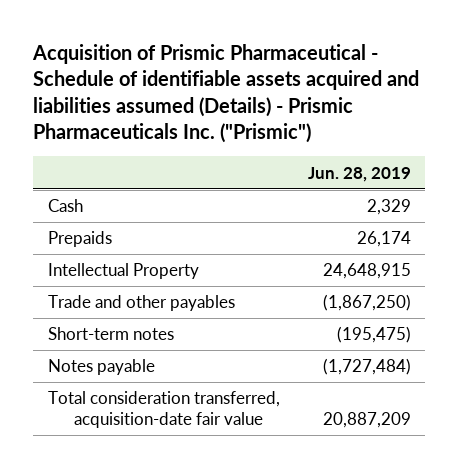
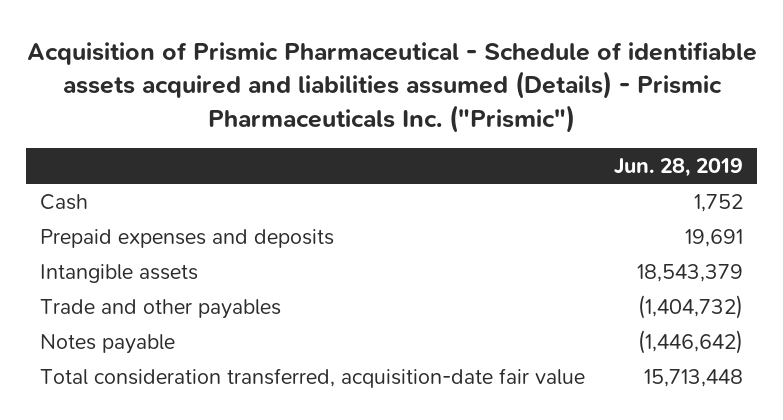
[47,263,199,280] Intellectual Property -> none
[47,327,174,341] Short-term notes -> none
[367,199,412,216] 2,329 -> [694,193,744,212] 1,752
[47,231,112,248] Prepaids -> [40,228,335,248] Prepaid expenses and deposits
[357,231,412,248] 26,174 -> [685,228,744,247] 19,691
none -> [40,263,199,283] Intangible assets
[323,294,412,312] (1,867,250) -> [638,294,744,319] (1,404,732)
[323,358,412,376] (1,727,484) -> [638,329,744,354] (1,446,642)
[323,411,412,428] 20,887,209 -> [644,368,744,387] 15,713,448

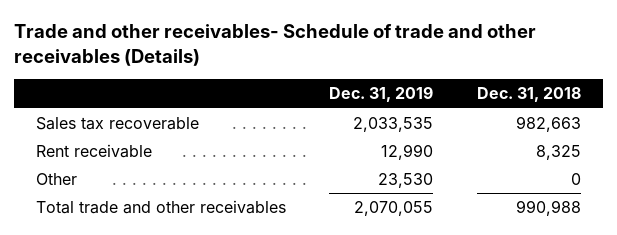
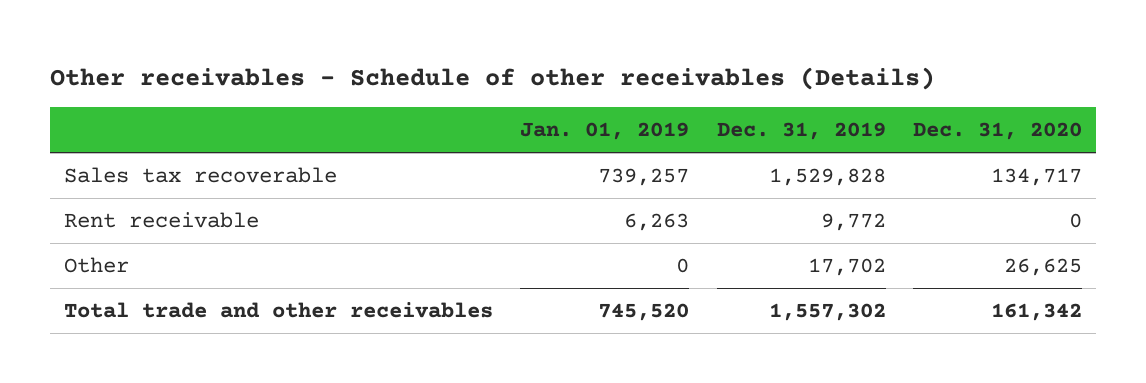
[13,24,536,67] Trade and other receivables- Schedule of trade and other receivables (Details) -> [50,66,936,90] Other receivables - Schedule of other receivables (Details)
[477,87,582,103] Dec. 31, 2018 -> none
none -> [520,122,690,141] Jan. 01, 2019
none -> [912,122,1082,141] Dec. 31, 2020
[353,117,434,133] 2,033,535 -> [768,167,886,186] 1,529,828
[381,144,434,161] 12,990 -> [820,212,886,231] 9,772
[378,173,434,189] 23,530 -> [807,257,886,276] 17,702
[354,201,434,217] 2,070,055 -> [768,302,886,321] 1,557,302

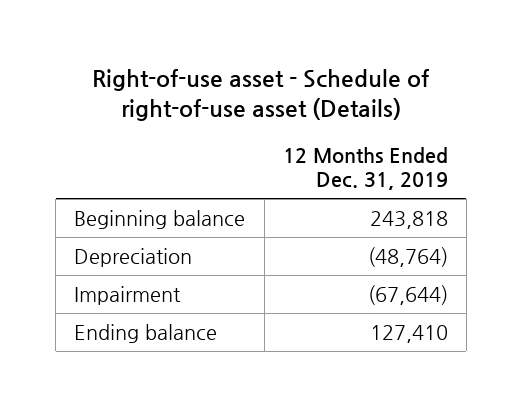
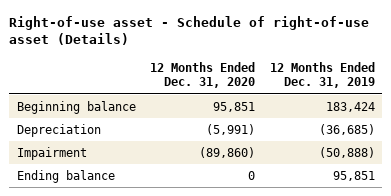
none -> [150,61,256,89] 12 Months Ended Dec. 31, 2020
[369,211,448,230] 243,818 -> [325,101,375,112] 183,424
[367,247,448,268] (48,764) -> [318,123,375,135] (36,685)
[367,285,448,306] (67,644) -> [318,146,375,158] (50,888)
[369,325,448,344] 127,410 -> [332,170,375,181] 95,851

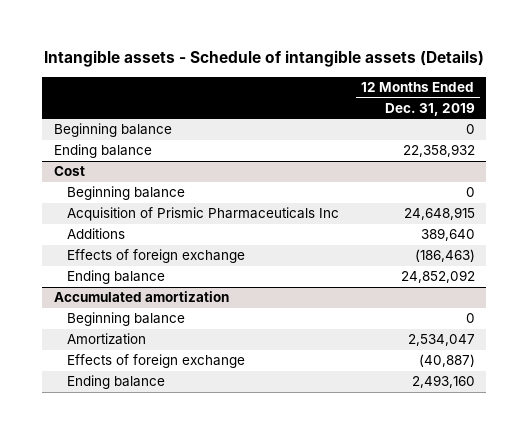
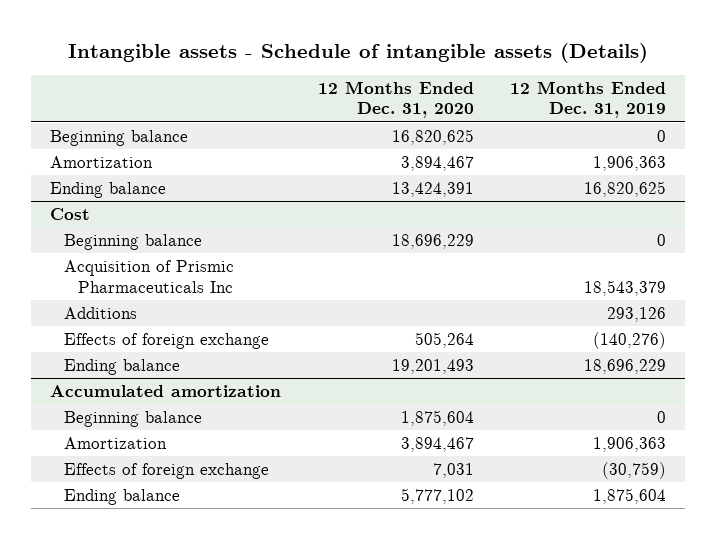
none -> [317,80,474,119] 12 Months Ended Dec. 31, 2020
none -> [49,155,153,168] Amortization
[402,144,475,158] 22,358,932 -> [584,180,667,197] 16,820,625
[403,207,475,221] 24,648,915 -> [584,279,667,296] 18,543,379
[420,228,475,242] 389,640 -> [607,306,667,322] 293,126
[414,249,475,263] (186,463) -> [593,331,667,349] (140,276)
[400,270,475,284] 24,852,092 -> [584,358,667,374] 18,696,229
[407,334,475,347] 2,534,047 -> [593,436,667,452] 1,906,363
[418,354,475,368] (40,887) -> [602,461,667,479] (30,759)
[411,375,475,389] 2,493,160 -> [593,487,667,504] 1,875,604

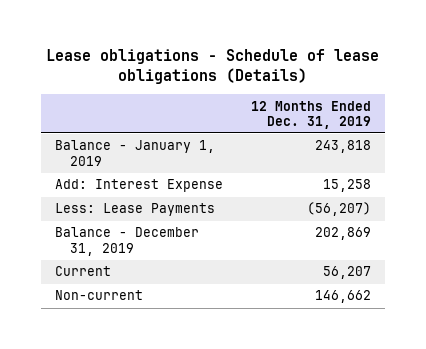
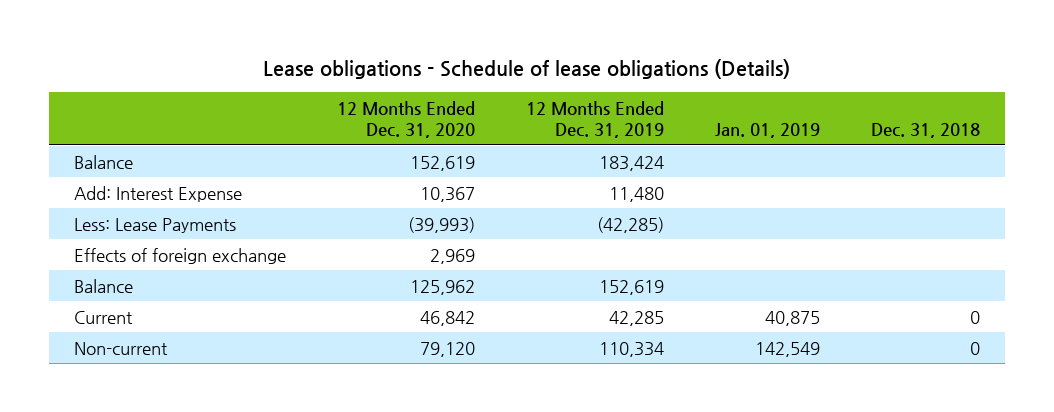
none -> [337,100,476,138] 12 Months Ended Dec. 31, 2020
none -> [714,122,820,138] Jan. 01, 2019
none -> [870,122,980,138] Dec. 31, 2018
[54,140,215,166] Balance - January 1, 2019 -> [74,154,134,169] Balance
[314,140,371,154] 243,818 -> [599,155,665,171] 183,424
[322,179,371,193] 15,258 -> [609,186,665,202] 11,480
[306,202,371,217] (56,207) -> [597,216,665,233] (42,285)
none -> [74,247,287,264] Effects of foreign exchange
[54,227,199,256] Balance - December 31, 2019 -> [74,278,134,293] Balance
[314,227,371,241] 202,869 -> [599,279,665,295] 152,619
[322,266,371,280] 56,207 -> [609,310,665,326] 42,285
[314,290,371,304] 146,662 -> [599,341,665,357] 110,334

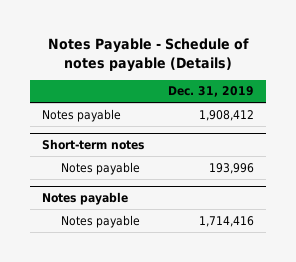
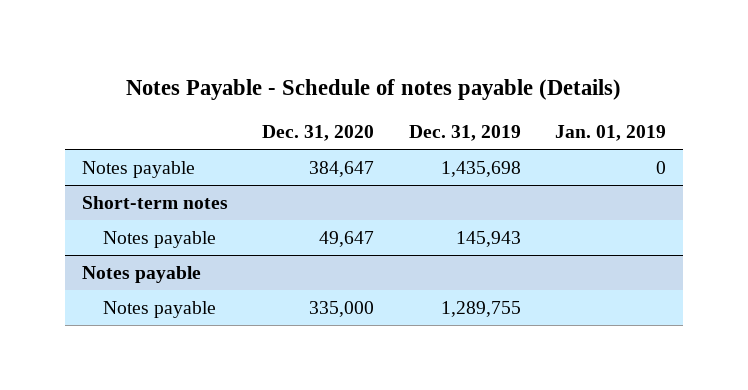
none -> [262,125,375,142] Dec. 31, 2020
none -> [555,125,667,142] Jan. 01, 2019
[199,109,255,121] 1,908,412 -> [440,160,521,177] 1,435,698
[209,162,255,174] 193,996 -> [455,230,521,247] 145,943
[199,215,255,227] 1,714,416 -> [440,300,521,317] 1,289,755

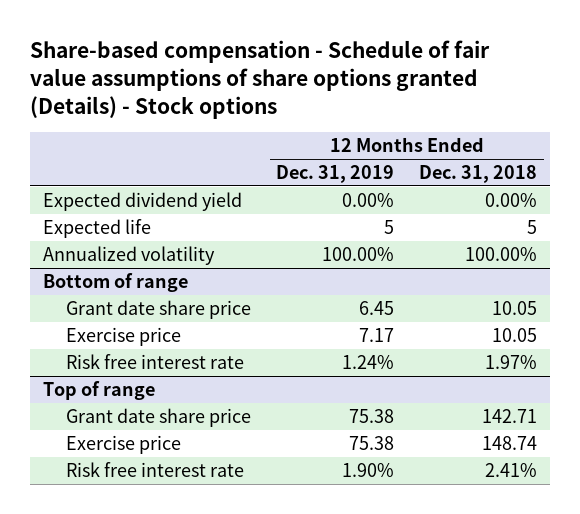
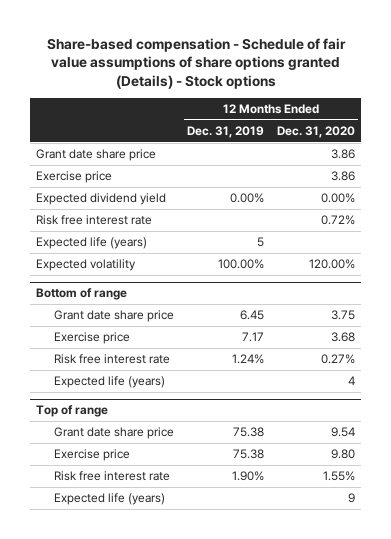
[419,165,538,184] Dec. 31, 2018 -> none
none -> [276,125,355,138] Dec. 31, 2020
none -> [36,149,157,162] Grant date share price
none -> [36,171,113,184] Exercise price
none -> [36,215,153,226] Risk free interest rate
[42,218,151,238] Expected life -> [36,237,148,250] Expected life (years)
[42,245,215,265] Annualized volatility -> [36,259,137,272] Expected volatility
none -> [54,376,166,389] Expected life (years)
none -> [54,493,166,506] Expected life (years)

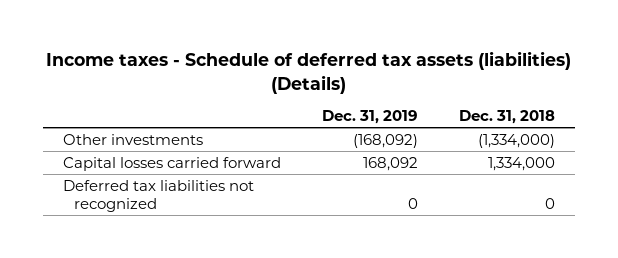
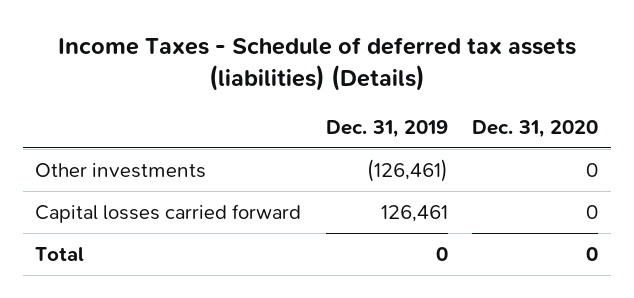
[46,51,572,94] Income taxes - Schedule of deferred tax assets (liabilities) (Details) -> [57,37,576,91] Income Taxes - Schedule of deferred tax assets (liabilities) (Details)
[458,110,555,125] Dec. 31, 2018 -> none
none -> [472,119,599,138] Dec. 31, 2020
[353,133,419,148] (168,092) -> [366,158,448,182] (126,461)
[363,156,419,171] 168,092 -> [380,204,448,222] 126,461
[63,179,255,212] Deferred tax liabilities not recognized -> [35,246,85,261] Total

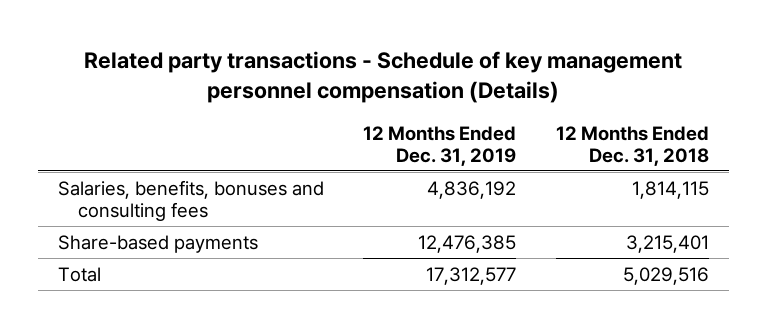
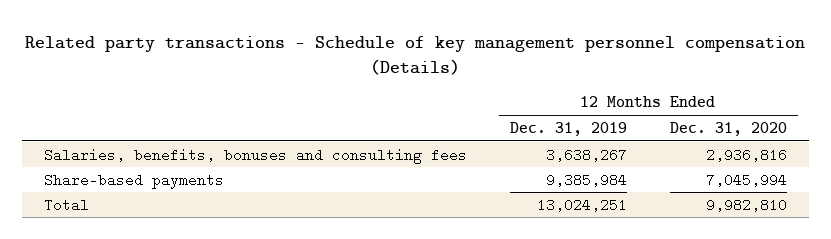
[555,125,709,166] 12 Months Ended Dec. 31, 2018 -> none
none -> [669,121,787,136] Dec. 31, 2020
[427,180,517,199] 4,836,192 -> [545,147,627,162] 3,638,267
[418,234,517,253] 12,476,385 -> [545,172,627,187] 9,385,984
[426,266,517,285] 17,312,577 -> [536,197,627,212] 13,024,251

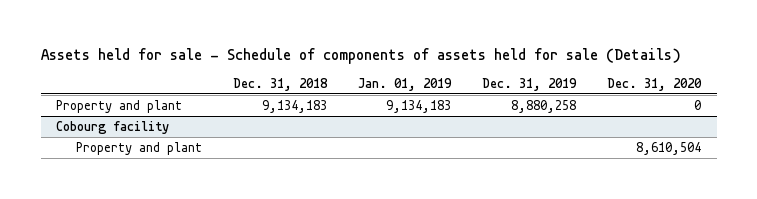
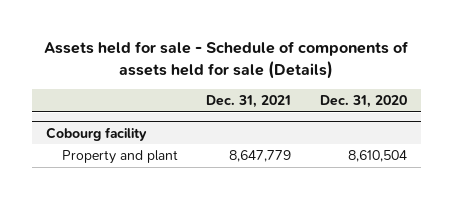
[232,77,328,91] Dec. 31, 2018 -> none
[357,77,452,91] Jan. 01, 2019 -> none
[482,77,578,91] Dec. 31, 2019 -> none
none -> [206,95,292,109] Dec. 31, 2021
[56,99,183,113] Property and plant -> none

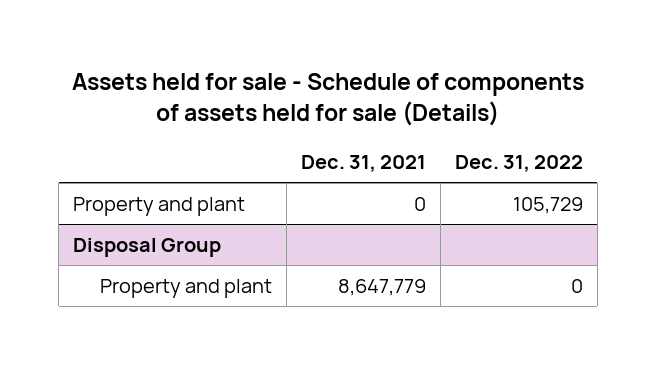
[320,95,408,109] Dec. 31, 2020 -> none
none -> [454,155,583,173] Dec. 31, 2022
none -> [73,196,246,216] Property and plant
[45,126,147,141] Cobourg facility -> [73,237,222,257] Disposal Group

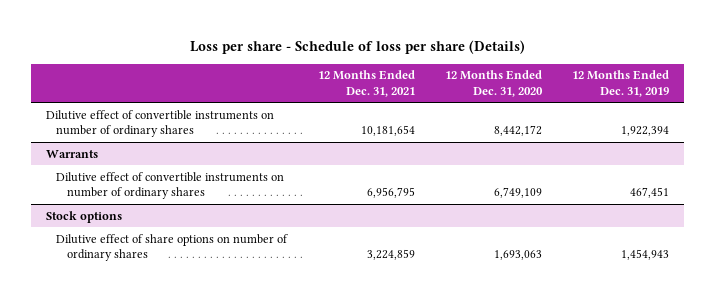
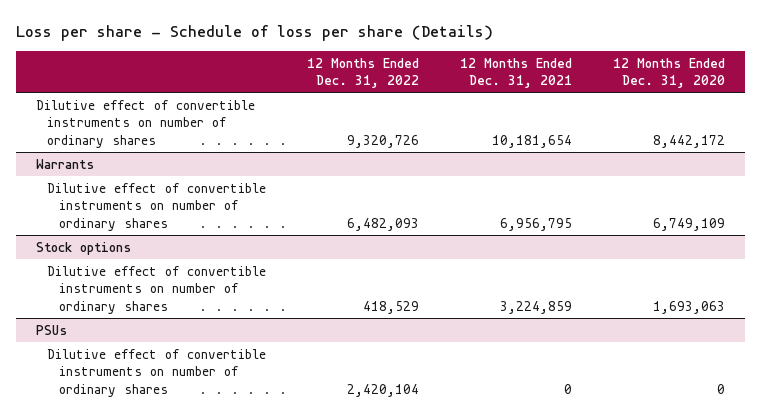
[571,70,669,97] 12 Months Ended Dec. 31, 2019 -> none
none -> [307,57,420,89] 12 Months Ended Dec. 31, 2022
[56,233,289,262] Dilutive effect of share options on number of ordinary shares -> [47,265,267,314] Dilutive effect of convertible instruments on number of ordinary shares
none -> [36,324,68,335] PSUs
none -> [47,348,267,397] Dilutive effect of convertible instruments on number of ordinary shares

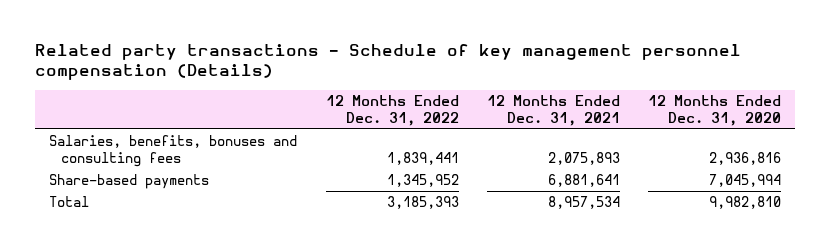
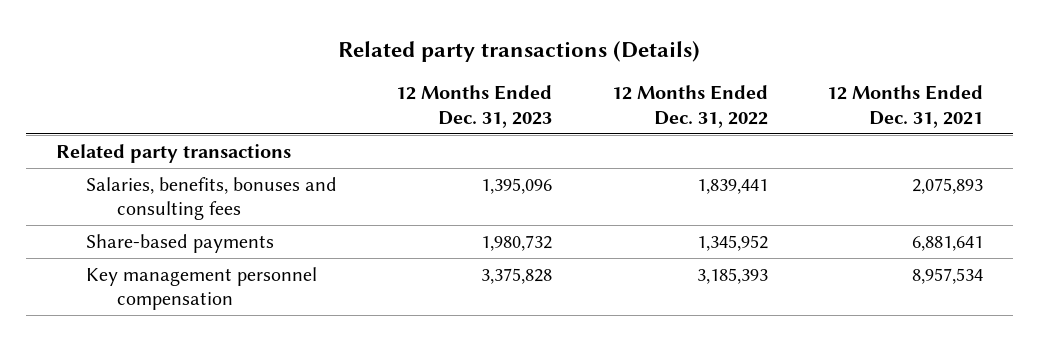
[35,43,742,81] Related party transactions - Schedule of key management personnel compensation (Details) -> [338,40,701,62] Related party transactions (Details)
[648,94,782,126] 12 Months Ended Dec. 31, 2020 -> none
none -> [396,85,553,128] 12 Months Ended Dec. 31, 2023
none -> [55,143,291,163] Related party transactions
[49,196,90,208] Total -> [86,266,318,311] Key management personnel compensation

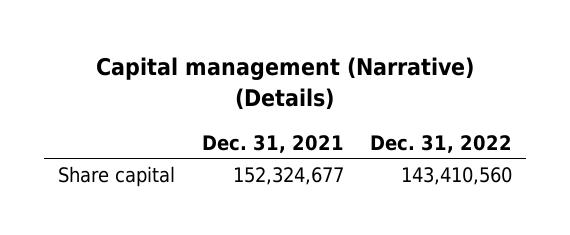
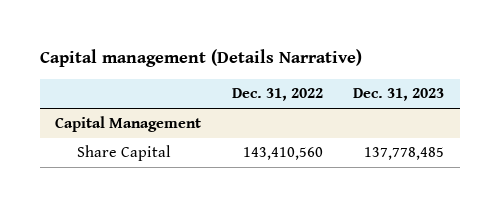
[96,57,475,111] Capital management (Narrative) (Details) -> [39,49,362,68] Capital management (Details Narrative)
[201,134,344,153] Dec. 31, 2021 -> none
none -> [353,88,445,102] Dec. 31, 2023
none -> [54,116,201,133] Capital Management
[57,166,175,188] Share capital -> [77,145,172,162] Share Capital

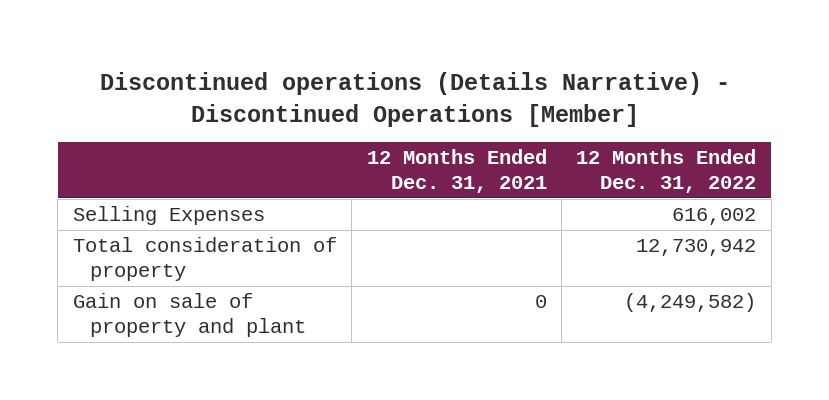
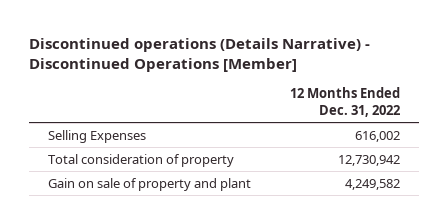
[366,149,547,194] 12 Months Ended Dec. 31, 2021 -> none
[624,293,757,313] (4,249,582) -> [344,178,400,190] 4,249,582

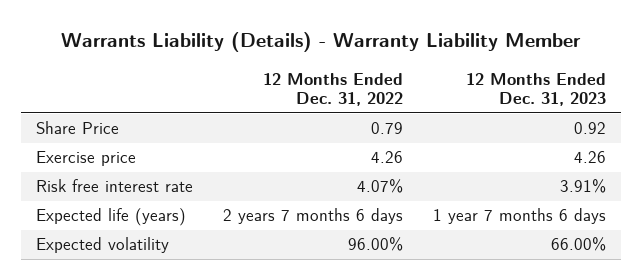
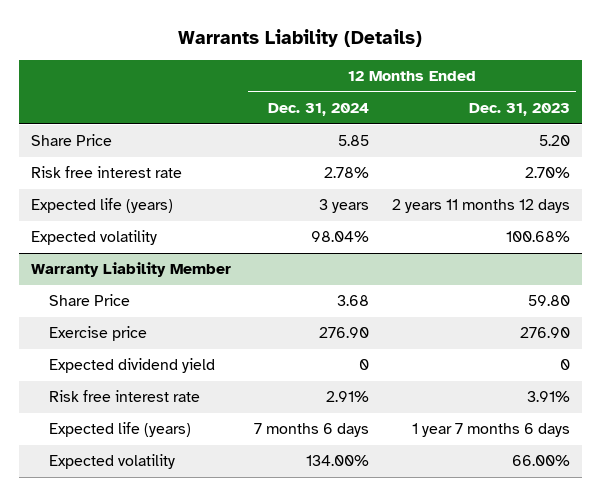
[61,32,582,53] Warrants Liability (Details) - Warranty Liability Member -> [178,28,423,47] Warrants Liability (Details)
[263,72,404,107] 12 Months Ended Dec. 31, 2022 -> none
none -> [267,103,369,117] Dec. 31, 2024
[573,122,606,135] 0.92 -> [539,135,571,147] 5.20
none -> [30,166,182,179] Risk free interest rate
none -> [30,198,173,214] Expected life (years)
none -> [30,230,157,246] Expected volatility
none -> [30,262,231,278] Warranty Liability Member
none -> [49,294,131,307] Share Price
[573,151,606,164] 4.26 -> [520,327,571,339] 276.90
none -> [49,358,216,374] Expected dividend yield

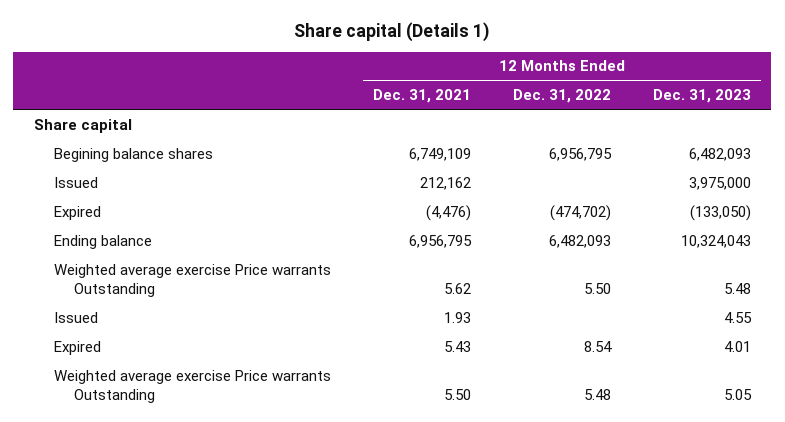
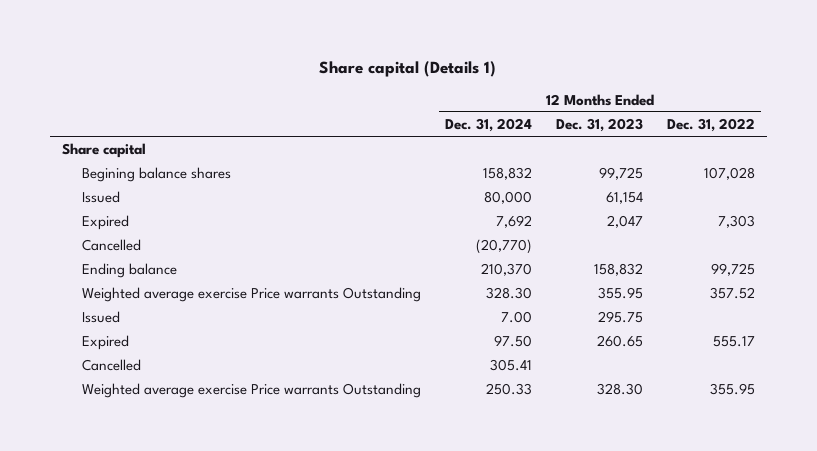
[373,89,472,104] Dec. 31, 2021 -> none
none -> [445,117,533,132] Dec. 31, 2024
[548,147,612,161] 6,956,795 -> [703,167,755,181] 107,028
[688,147,751,161] 6,482,093 -> [599,167,644,181] 99,725
[688,176,751,190] 3,975,000 -> [606,192,644,205] 61,154
[549,204,611,221] (474,702) -> [717,215,755,229] 7,303
[689,204,751,221] (133,050) -> [607,215,644,229] 2,047
none -> [82,239,142,252] Cancelled
[548,234,611,248] 6,482,093 -> [710,263,755,277] 99,725
[680,234,751,248] 10,324,043 -> [594,263,644,277] 158,832
[583,282,611,294] 5.50 -> [709,287,755,300] 357.52
[723,282,751,294] 5.48 -> [598,287,644,300] 355.95
[723,311,752,323] 4.55 -> [598,311,644,324] 295.75
[583,340,612,352] 8.54 -> [712,336,755,348] 555.17
[723,340,751,352] 4.01 -> [597,335,644,348] 260.65
none -> [82,359,142,372] Cancelled
[583,388,611,400] 5.48 -> [709,383,755,396] 355.95
[723,388,752,400] 5.05 -> [597,383,644,396] 328.30

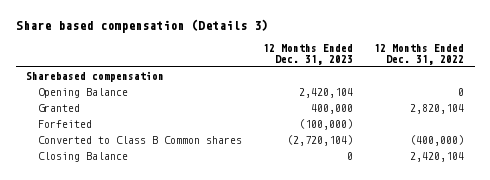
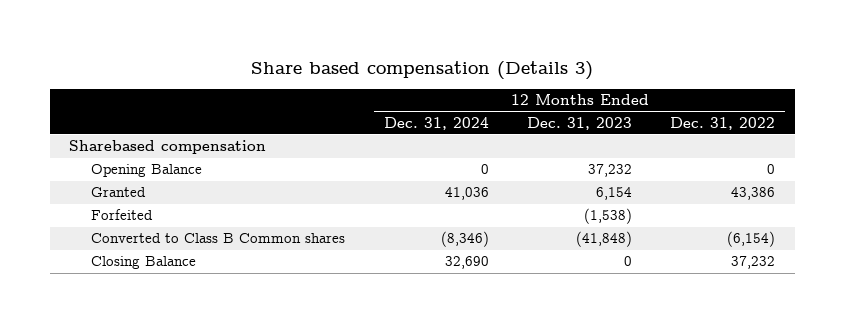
none -> [383,116,489,130] Dec. 31, 2024
[299,88,354,99] 2,420,104 -> [588,164,633,178] 37,232
[311,104,354,115] 400,000 -> [596,187,633,201] 6,154
[410,104,465,115] 2,820,104 -> [731,187,776,201] 43,386
[299,119,354,131] (100,000) -> [584,208,633,225] (1,538)
[287,135,354,147] (2,720,104) -> [576,231,633,248] (41,848)
[410,135,465,147] (400,000) -> [727,231,776,248] (6,154)
[410,152,465,163] 2,420,104 -> [731,256,776,270] 37,232

